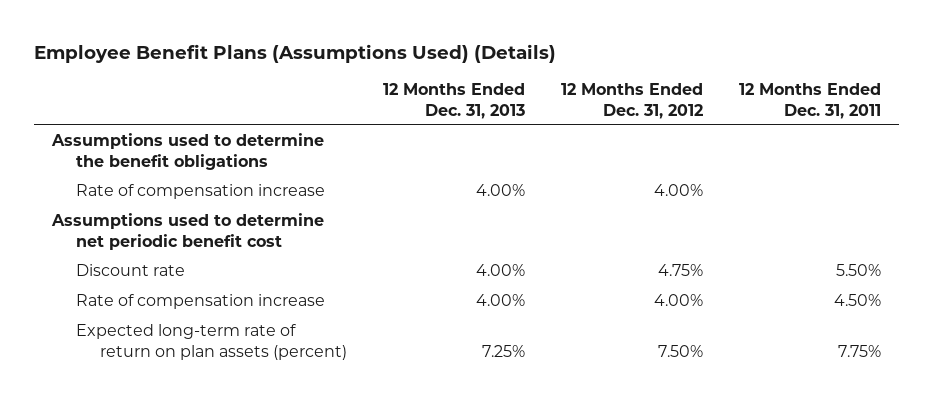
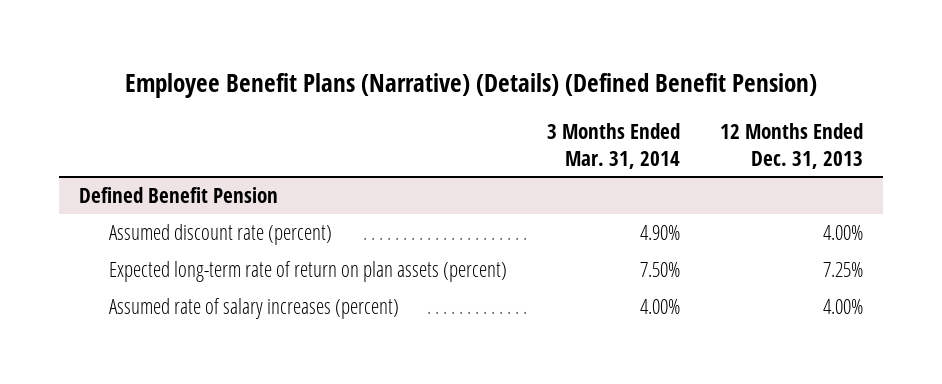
[33,43,556,63] Employee Benefit Plans (Assumptions Used) (Details) -> [124,73,817,99] Employee Benefit Plans (Narrative) (Details) (Defined Benefit Pension)
[561,83,704,119] 12 Months Ended Dec. 31, 2012 -> none
[739,83,882,119] 12 Months Ended Dec. 31, 2011 -> none
none -> [546,123,680,169] 3 Months Ended Mar. 31, 2014
[50,133,324,171] Assumptions used to determine the benefit obligations -> none
[75,184,325,200] Rate of compensation increase -> none
[50,213,324,251] Assumptions used to determine net periodic benefit cost -> none
[75,294,325,310] Rate of compensation increase -> none
none -> [79,186,279,203] Defined Benefit Pension
[75,264,185,277] Discount rate -> [108,223,332,245] Assumed discount rate (percent)
none -> [108,297,399,319] Assumed rate of salary increases (percent)

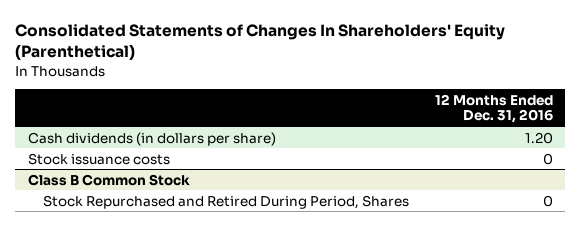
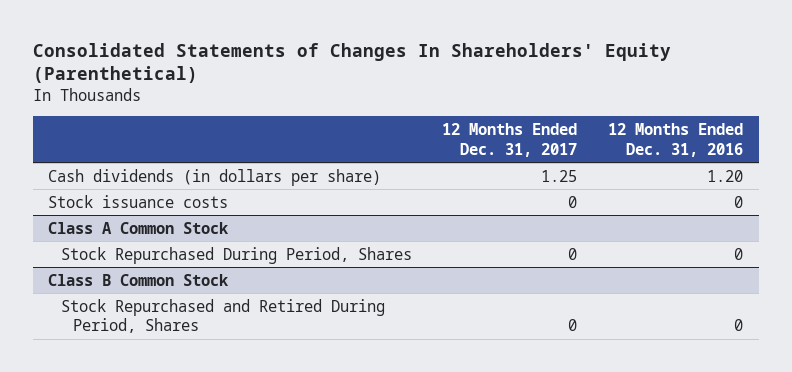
none -> [442,123,578,157] 12 Months Ended Dec. 31, 2017
none -> [48,221,230,234] Class A Common Stock
none -> [60,246,412,264] Stock Repurchased During Period, Shares

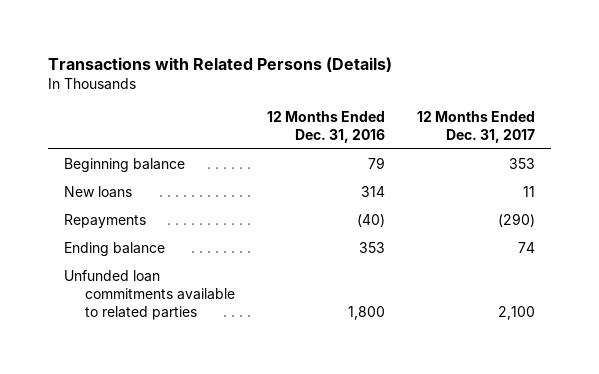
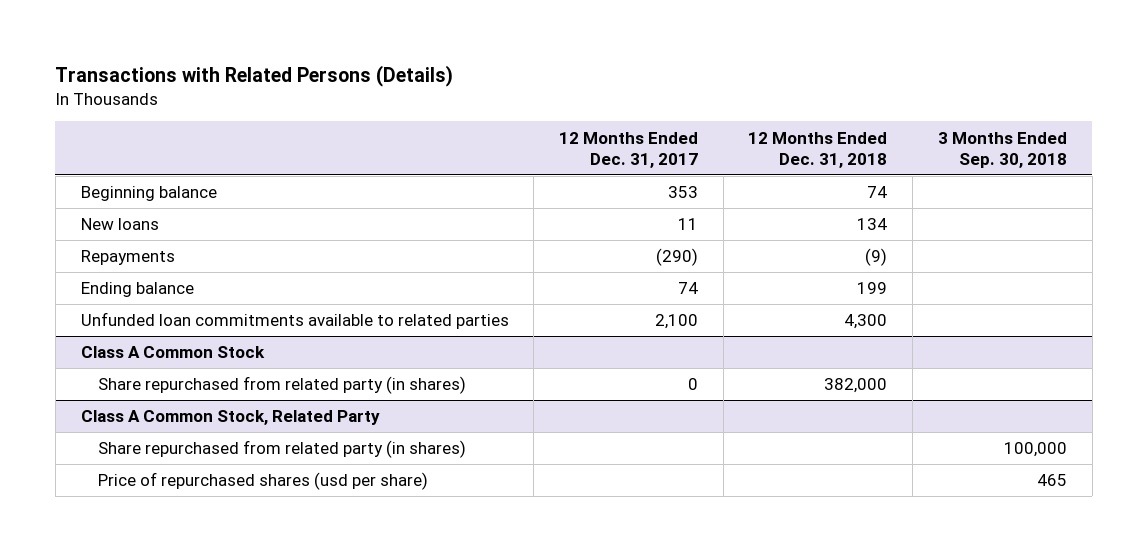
[267,110,386,143] 12 Months Ended Dec. 31, 2016 -> none
none -> [748,131,888,168] 12 Months Ended Dec. 31, 2018
none -> [937,131,1067,168] 3 Months Ended Sep. 30, 2018
none -> [80,346,265,359] Class A Common Stock
none -> [97,376,466,395] Share repurchased from related party (in shares)
none -> [80,410,380,426] Class A Common Stock, Related Party
none -> [97,440,466,459] Share repurchased from related party (in shares)
none -> [97,472,428,491] Price of repurchased shares (usd per share)

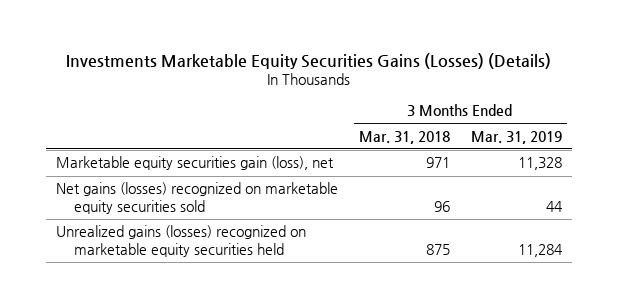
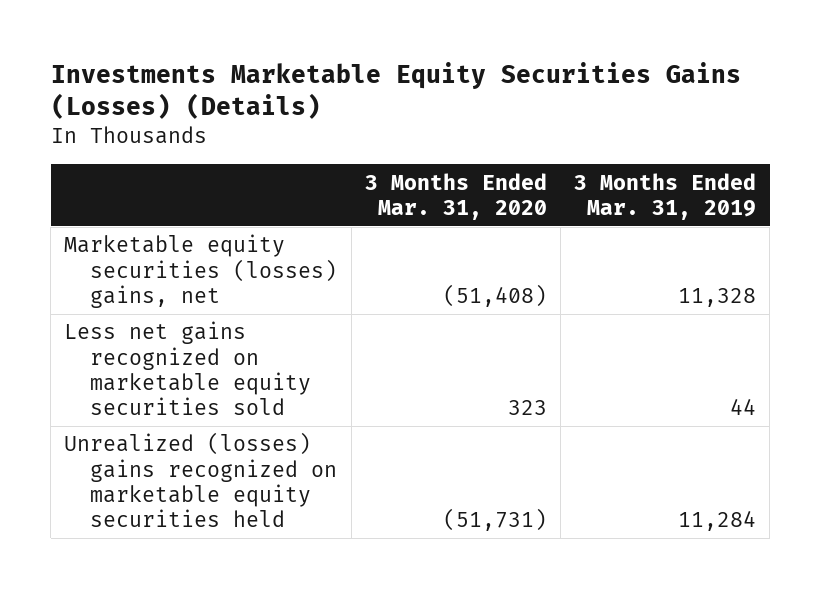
[358,130,450,144] Mar. 31, 2018 -> none
none -> [364,172,547,220] 3 Months Ended Mar. 31, 2020
[56,156,335,171] Marketable equity securities gain (loss), net -> [64,234,338,308] Marketable equity securities (losses) gains, net
[56,182,339,214] Net gains (losses) recognized on marketable equity securities sold -> [64,321,312,416] Less net gains recognized on marketable equity securities sold
[56,225,307,257] Unrealized gains (losses) recognized on marketable equity securities held -> [64,432,338,528] Unrealized (losses) gains recognized on marketable equity securities held

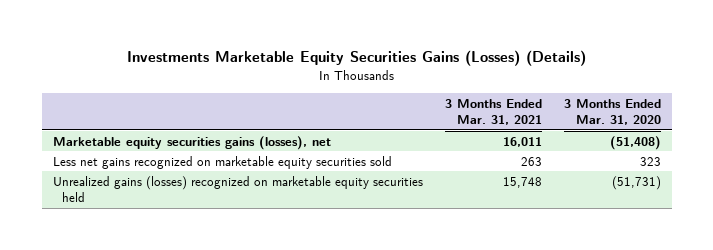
[573,172,756,220] 3 Months Ended Mar. 31, 2019 -> none
none -> [444,98,542,126] 3 Months Ended Mar. 31, 2021
[64,234,338,308] Marketable equity securities (losses) gains, net -> [52,135,331,150] Marketable equity securities gains (losses), net
[64,432,338,528] Unrealized (losses) gains recognized on marketable equity securities held -> [52,175,423,203] Unrealized gains (losses) recognized on marketable equity securities held

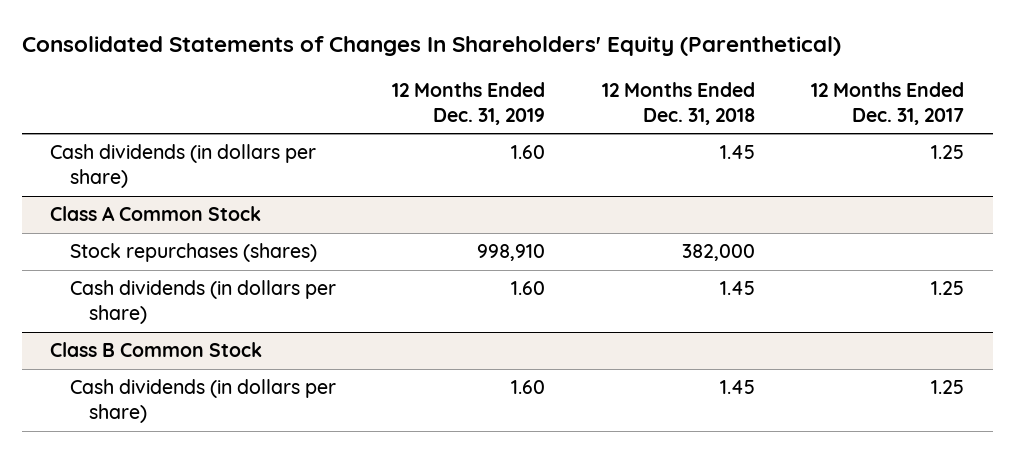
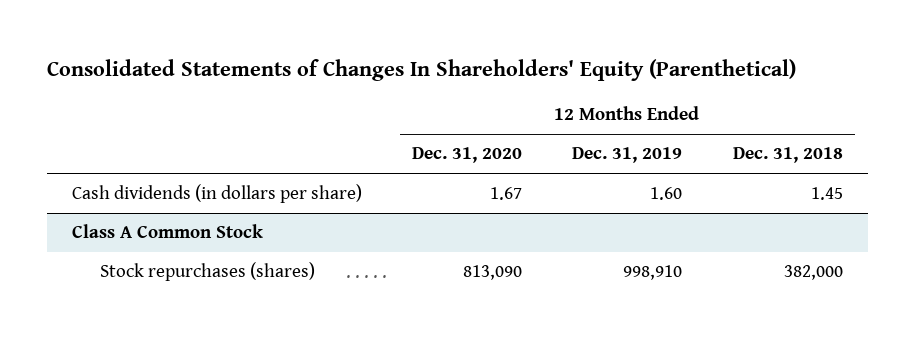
[811,82,965,126] 12 Months Ended Dec. 31, 2017 -> none
none -> [412,147,523,164] Dec. 31, 2020
[69,280,336,325] Cash dividends (in dollars per share) -> none
[50,342,263,358] Class B Common Stock -> none
[69,379,336,424] Cash dividends (in dollars per share) -> none

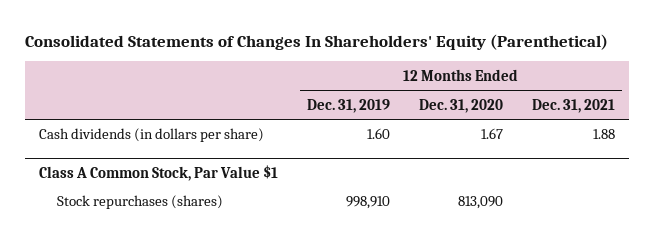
[732,147,843,164] Dec. 31, 2018 -> none
none -> [531,98,615,113] Dec. 31, 2021
[72,224,264,239] Class A Common Stock -> [39,164,279,181] Class A Common Stock, Par Value $1

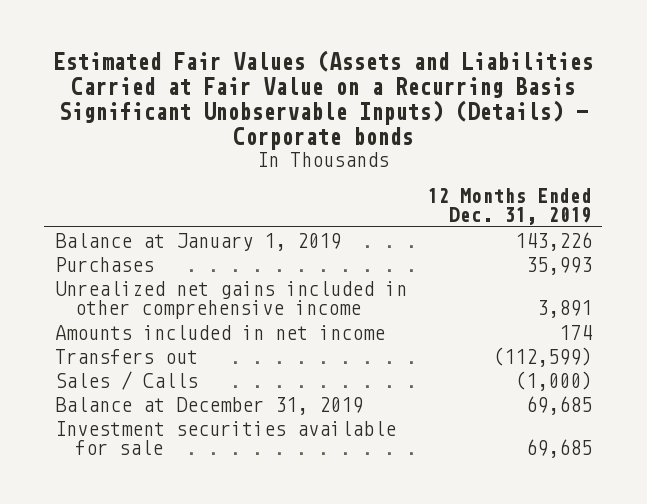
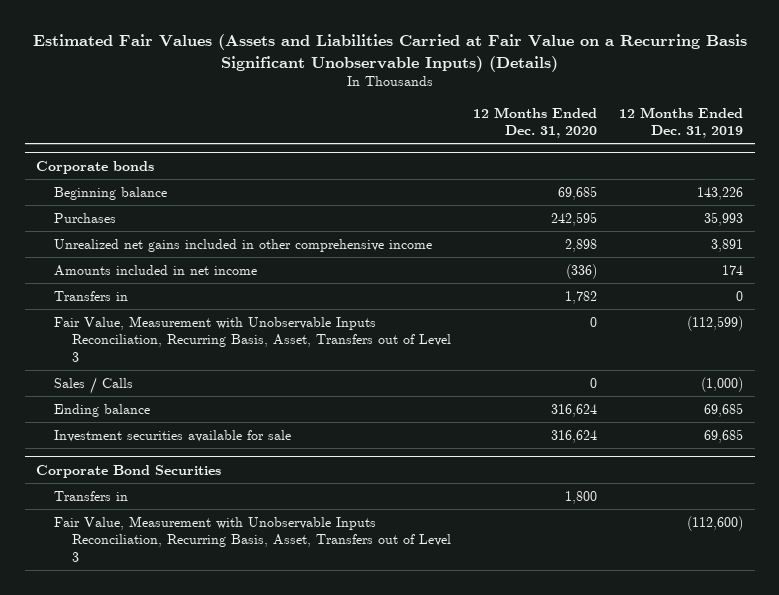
[53,49,594,151] Estimated Fair Values (Assets and Liabilities Carried at Fair Value on a Recurring Basis Significant Unobservable Inputs) (Details) - Corporate bonds -> [32,34,747,72] Estimated Fair Values (Assets and Liabilities Carried at Fair Value on a Recurring Basis Significant Unobservable Inputs) (Details)
none -> [473,106,598,139] 12 Months Ended Dec. 31, 2020
none -> [36,160,155,174] Corporate bonds
[54,232,341,251] Balance at January 1, 2019 -> [54,186,168,200] Beginning balance
[54,348,198,364] Transfers out -> [54,290,129,301] Transfers in
[492,346,592,367] (112,599) -> [736,290,744,301] 0
none -> [54,315,451,362] Fair Value, Measurement with Unobservable Inputs Reconciliation, Recurring Basis, Asset, Transfers out of Level 3
[54,396,363,415] Balance at December 31, 2019 -> [54,403,151,417] Ending balance
none -> [36,464,222,478] Corporate Bond Securities
none -> [54,490,129,501] Transfers in
none -> [54,515,451,562] Fair Value, Measurement with Unobservable Inputs Reconciliation, Recurring Basis, Asset, Transfers out of Level 3

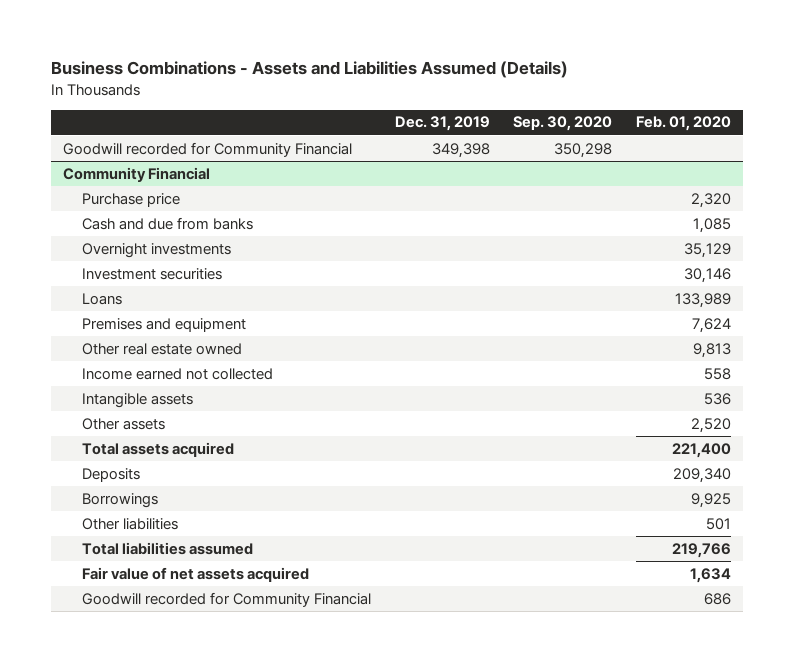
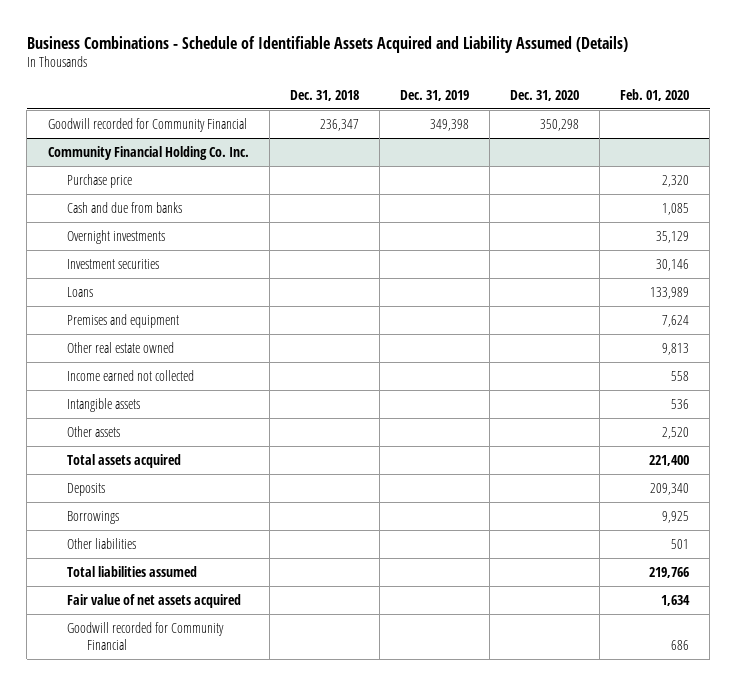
[51,61,569,79] Business Combinations - Assets and Liabilities Assumed (Details) -> [26,35,628,53] Business Combinations - Schedule of Identifiable Assets Acquired and Liability Assumed (Details)
[513,116,613,132] Sep. 30, 2020 -> none
none -> [289,89,359,101] Dec. 31, 2018
none -> [509,89,579,101] Dec. 31, 2020
[62,166,210,182] Community Financial -> [47,145,249,160] Community Financial Holding Co. Inc.

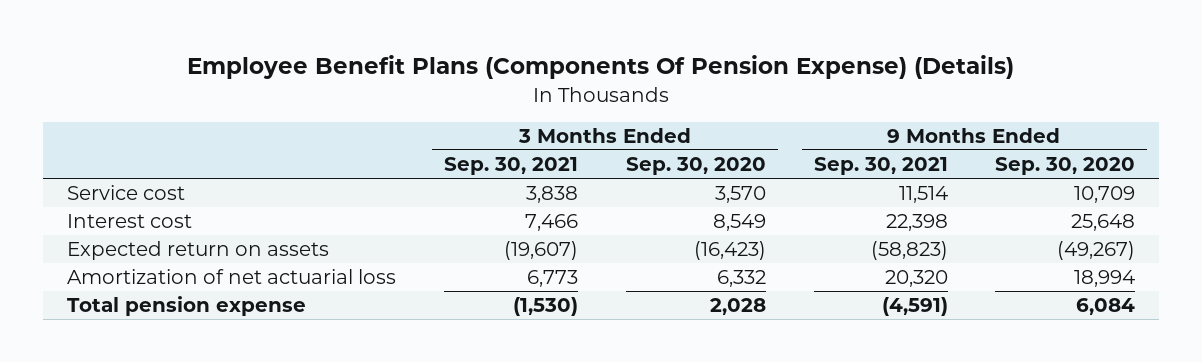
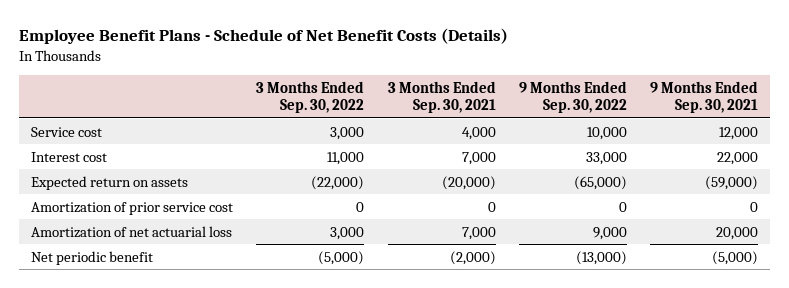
[187,55,1015,80] Employee Benefit Plans (Components Of Pension Expense) (Details) -> [19,28,509,45] Employee Benefit Plans - Schedule of Net Benefit Costs (Details)
[625,157,766,176] Sep. 30, 2020 -> none
[995,157,1136,176] Sep. 30, 2020 -> none
none -> [256,80,365,113] 3 Months Ended Sep. 30, 2022
none -> [519,80,628,113] 9 Months Ended Sep. 30, 2022
[67,296,307,317] Total pension expense -> none
[525,186,578,204] 3,838 -> [461,126,496,140] 4,000
[898,186,948,204] 11,514 -> [719,126,759,140] 12,000
[524,214,578,232] 7,466 -> [461,151,496,165] 7,000
[885,214,948,232] 22,398 -> [717,151,759,165] 22,000
[503,241,578,261] (19,607) -> [441,175,496,190] (20,000)
[870,241,948,261] (58,823) -> [705,175,759,190] (59,000)
none -> [30,201,233,215] Amortization of prior service cost
[526,270,578,288] 6,773 -> [461,226,496,240] 7,000
[884,270,948,288] 20,320 -> [716,226,759,240] 20,000
none -> [30,250,153,265] Net periodic benefit

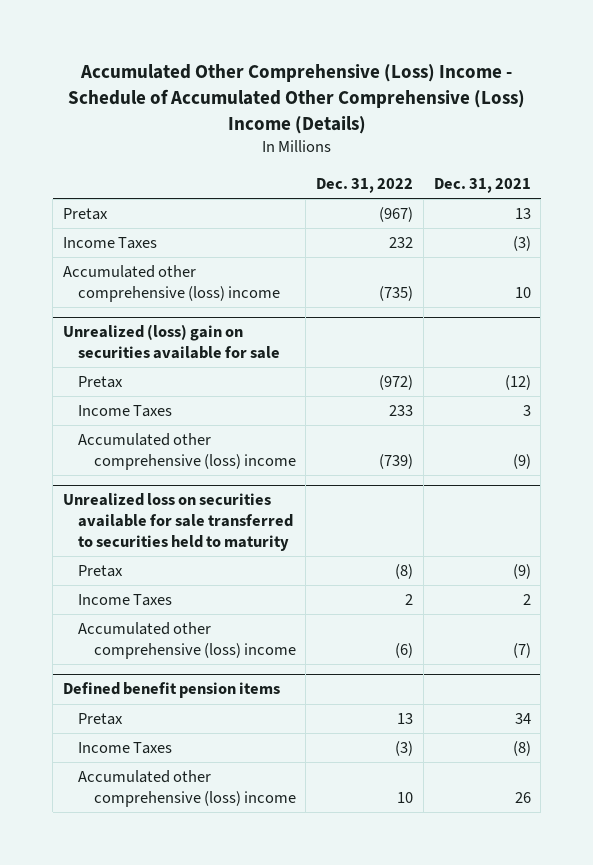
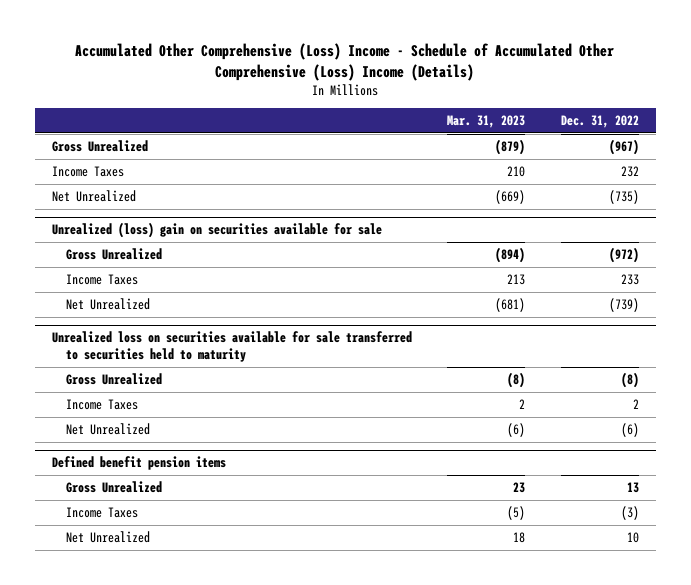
[433,177,531,193] Dec. 31, 2021 -> none
none -> [447,115,526,129] Mar. 31, 2023
[62,208,108,221] Pretax -> [52,139,149,152] Gross Unrealized
[62,265,281,302] Accumulated other comprehensive (loss) income -> [52,189,137,202] Net Unrealized
[78,376,124,389] Pretax -> [66,247,163,260] Gross Unrealized
[78,433,296,470] Accumulated other comprehensive (loss) income -> [66,297,151,310] Net Unrealized
[78,565,124,578] Pretax -> [66,372,163,385] Gross Unrealized
[78,622,296,659] Accumulated other comprehensive (loss) income -> [66,422,151,435] Net Unrealized
[78,713,124,726] Pretax -> [66,480,163,493] Gross Unrealized
[78,770,296,807] Accumulated other comprehensive (loss) income -> [66,530,151,543] Net Unrealized

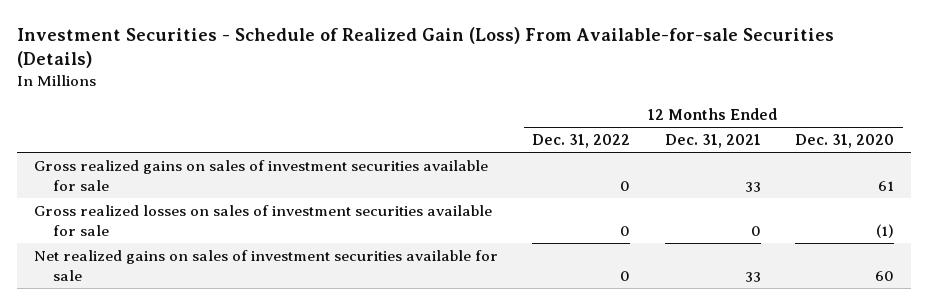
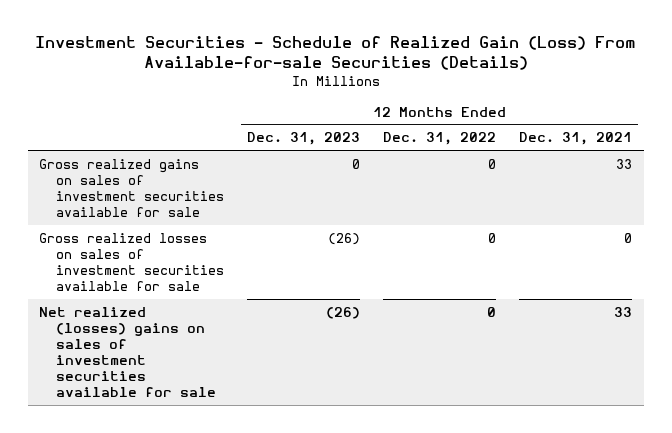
[795,134,895,149] Dec. 31, 2020 -> none
none -> [247,132,361,146] Dec. 31, 2023
[33,249,498,281] Net realized gains on sales of investment securities available for sale -> [39,306,216,398] Net realized (losses) gains on sales of investment securities available for sale

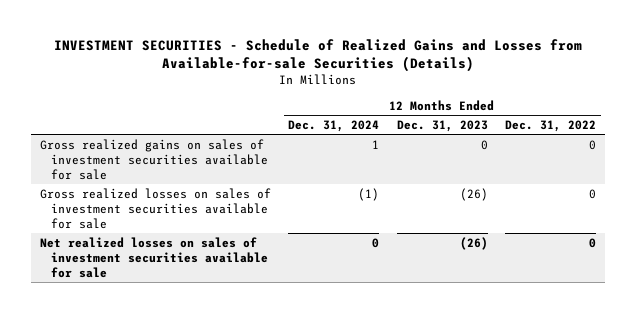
[34,35,636,71] Investment Securities - Schedule of Realized Gain (Loss) From Available-for-sale Securities (Details) -> [53,38,582,73] INVESTMENT SECURITIES - Schedule of Realized Gains and Losses from Available-for-sale Securities (Details)
[519,132,633,146] Dec. 31, 2021 -> none
none -> [288,119,380,132] Dec. 31, 2024
[39,306,216,398] Net realized (losses) gains on sales of investment securities available for sale -> [39,236,268,279] Net realized losses on sales of investment securities available for sale

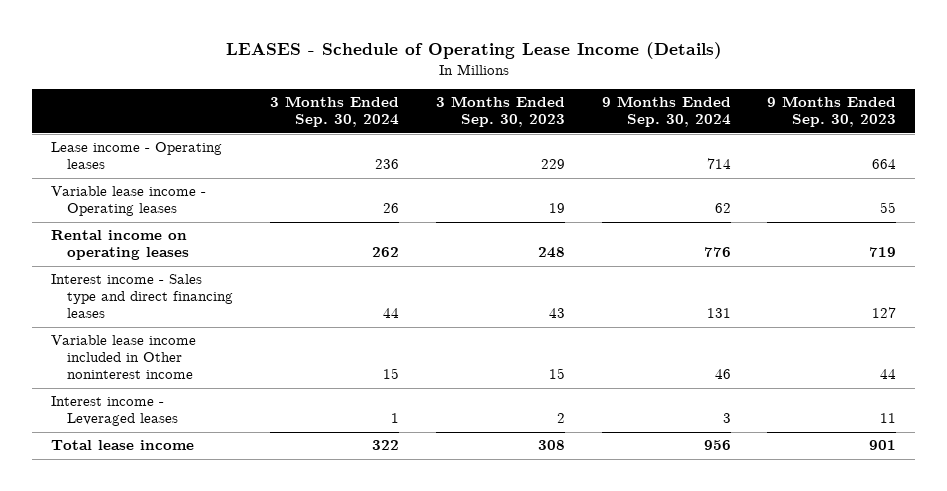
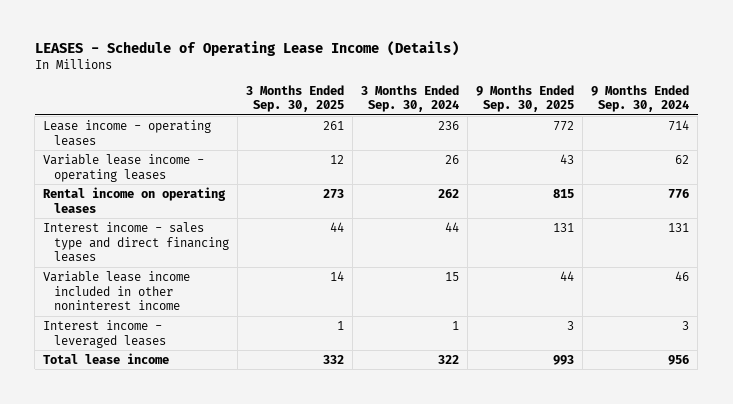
[435,96,565,128] 3 Months Ended Sep. 30, 2023 -> none
[767,96,897,128] 9 Months Ended Sep. 30, 2023 -> none
none -> [246,84,345,113] 3 Months Ended Sep. 30, 2025
none -> [476,84,575,113] 9 Months Ended Sep. 30, 2025
[50,142,222,170] Lease income - Operating leases -> [43,119,212,146] Lease income - operating leases
[50,186,206,217] Variable lease income - Operating leases -> [43,153,205,182] Variable lease income - operating leases
[50,274,234,319] Interest income - Sales type and direct financing leases -> [43,221,230,263] Interest income - sales type and direct financing leases
[50,335,196,380] Variable lease income included in Other noninterest income -> [43,270,191,311] Variable lease income included in other noninterest income
[50,396,179,427] Interest income - Leveraged leases -> [43,319,167,348] Interest income - leveraged leases

